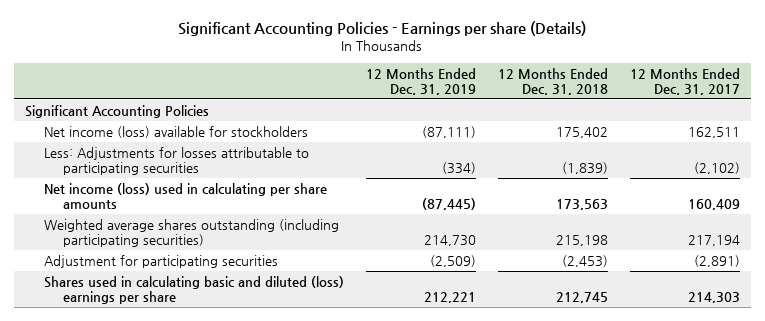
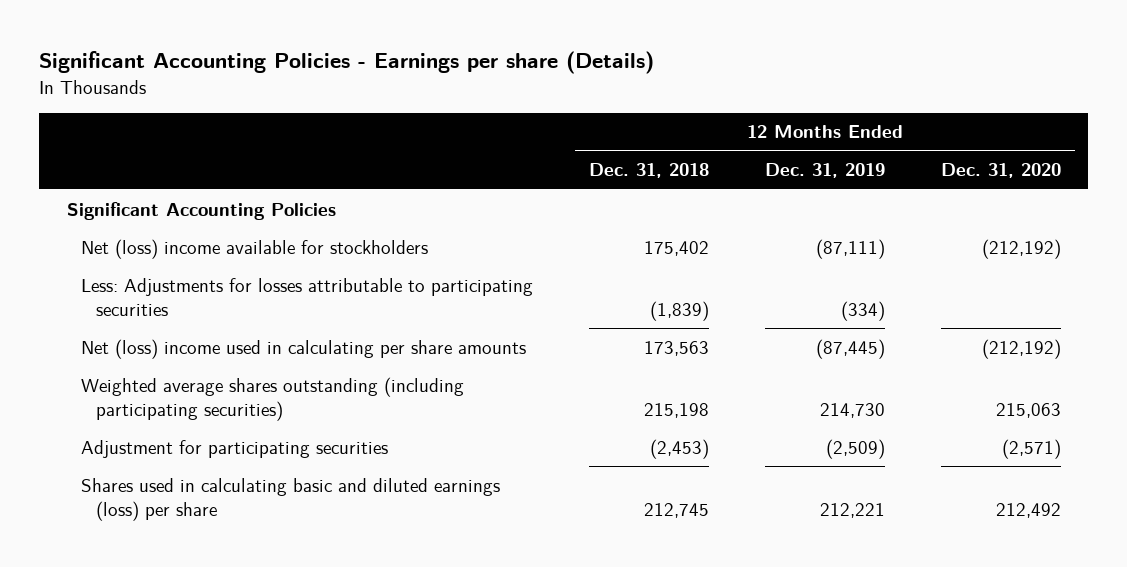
[630,67,741,95] 12 Months Ended Dec. 31, 2017 -> none
none -> [940,163,1061,179] Dec. 31, 2020
[43,125,308,138] Net income (loss) available for stockholders -> [81,238,429,259] Net (loss) income available for stockholders
[43,182,327,210] Net income (loss) used in calculating per share amounts -> [81,338,527,359] Net (loss) income used in calculating per share amounts
[43,275,344,305] Shares used in calculating basic and diluted (loss) earnings per share -> [81,477,501,522] Shares used in calculating basic and diluted earnings (loss) per share

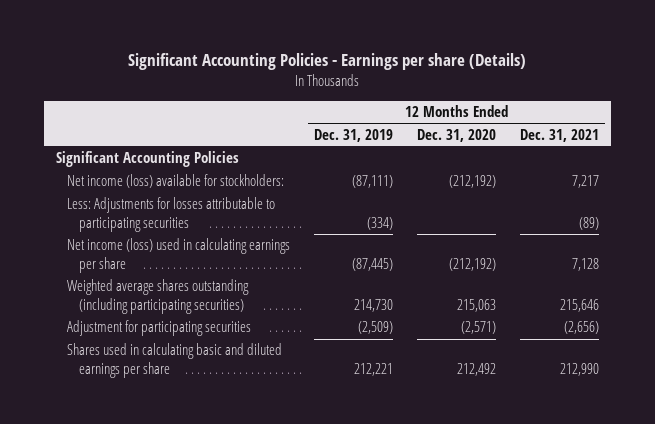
[589,163,710,179] Dec. 31, 2018 -> none
none -> [520,128,600,142] Dec. 31, 2021
[81,238,429,259] Net (loss) income available for stockholders -> [67,174,285,189] Net income (loss) available for stockholders:
[81,338,527,359] Net (loss) income used in calculating per share amounts -> [67,238,291,273] Net income (loss) used in calculating earnings per share
[81,477,501,522] Shares used in calculating basic and diluted earnings (loss) per share -> [67,343,283,378] Shares used in calculating basic and diluted earnings per share

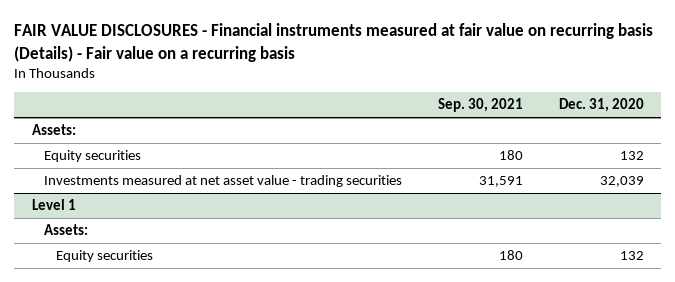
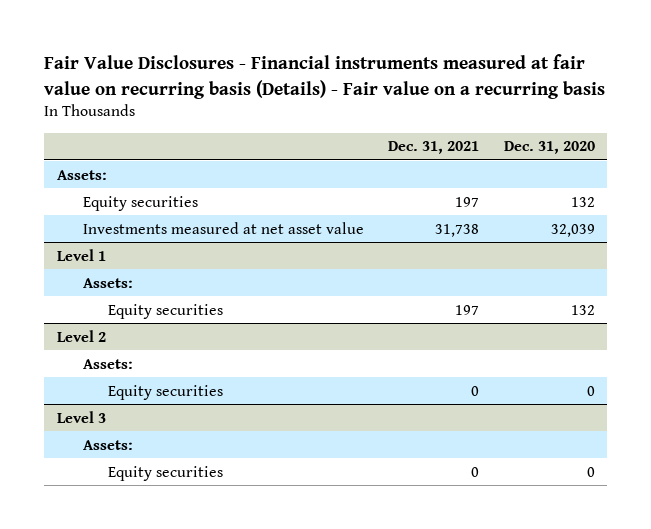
[14,23,654,62] FAIR VALUE DISCLOSURES - Financial instruments measured at fair value on recurring basis (Details) - Fair value on a recurring basis -> [44,54,606,99] Fair Value Disclosures - Financial instruments measured at fair value on recurring basis (Details) - Fair value on a recurring basis
[437,98,523,113] Sep. 30, 2021 -> none
none -> [388,141,480,155] Dec. 31, 2021
[43,175,402,188] Investments measured at net asset value - trading securities -> [82,221,364,234] Investments measured at net asset value
none -> [56,329,106,342] Level 2
none -> [82,358,133,369] Assets:
none -> [108,384,224,400] Equity securities
none -> [56,410,106,423] Level 3
none -> [82,439,133,450] Assets:
none -> [108,465,224,481] Equity securities

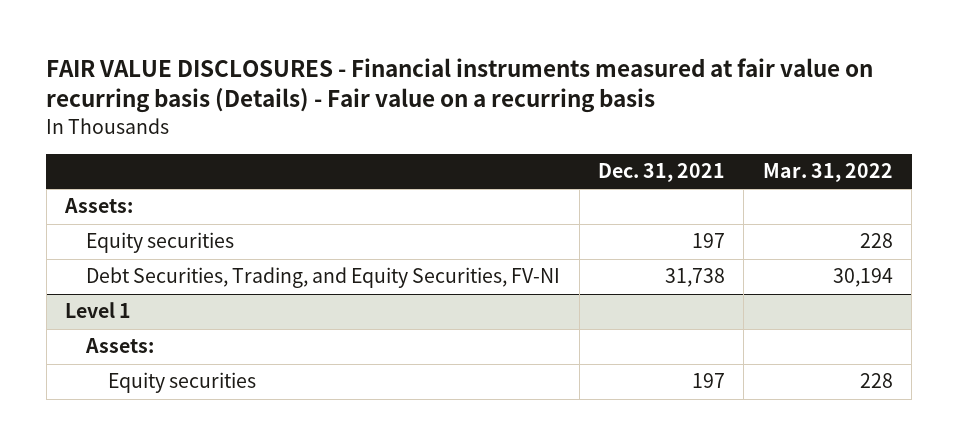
[44,54,606,99] Fair Value Disclosures - Financial instruments measured at fair value on recurring basis (Details) - Fair value on a recurring basis -> [46,57,874,114] FAIR VALUE DISCLOSURES - Financial instruments measured at fair value on recurring basis (Details) - Fair value on a recurring basis
[503,141,595,155] Dec. 31, 2020 -> none
none -> [762,163,893,183] Mar. 31, 2022
[82,221,364,234] Investments measured at net asset value -> [86,267,561,289] Debt Securities, Trading, and Equity Securities, FV-NI
[56,329,106,342] Level 2 -> none
[82,358,133,369] Assets: -> none
[108,384,224,400] Equity securities -> none
[56,410,106,423] Level 3 -> none
[82,439,133,450] Assets: -> none
[108,465,224,481] Equity securities -> none

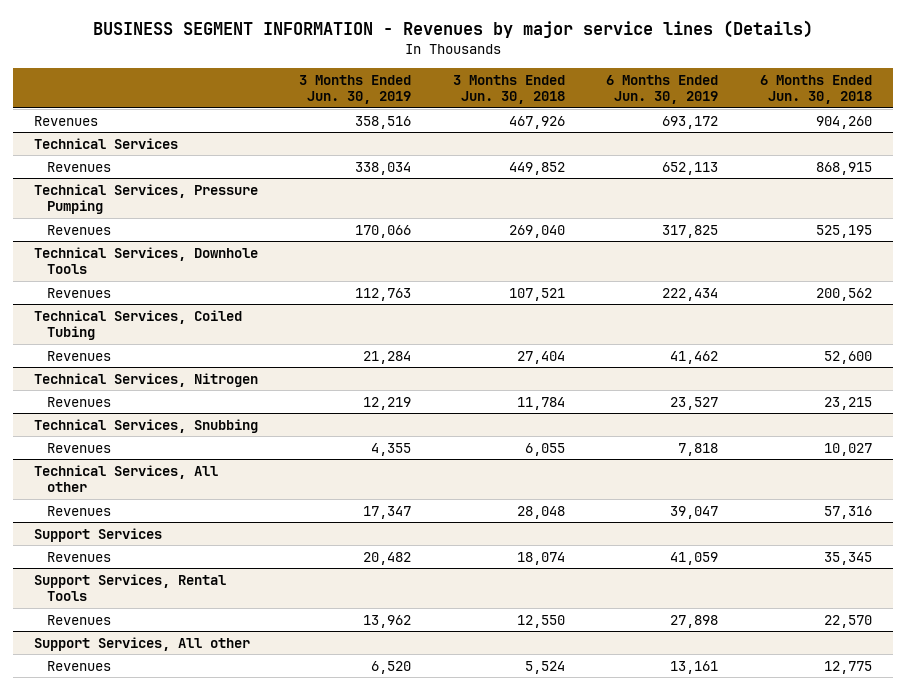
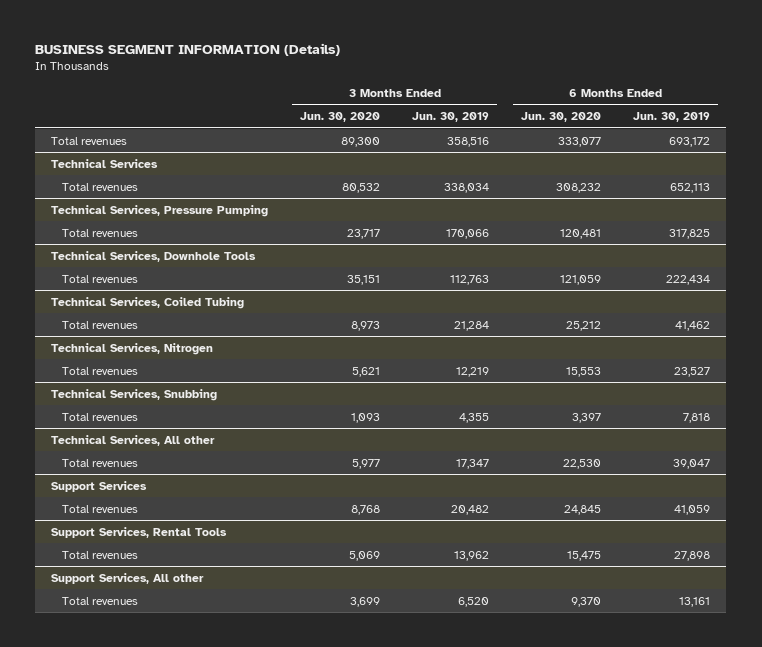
[92,19,813,38] BUSINESS SEGMENT INFORMATION - Revenues by major service lines (Details) -> [35,42,341,56] BUSINESS SEGMENT INFORMATION (Details)
[452,74,565,105] 3 Months Ended Jun. 30, 2018 -> none
[760,74,873,105] 6 Months Ended Jun. 30, 2018 -> none
none -> [300,112,381,123] Jun. 30, 2020
none -> [521,112,602,123] Jun. 30, 2020
[33,115,98,126] Revenues -> [51,136,128,145] Total revenues
[47,161,112,172] Revenues -> [62,182,139,191] Total revenues
[47,224,112,235] Revenues -> [62,228,139,237] Total revenues
[47,287,112,298] Revenues -> [62,274,139,283] Total revenues
[47,350,112,361] Revenues -> [62,320,139,329] Total revenues
[47,396,112,407] Revenues -> [62,366,139,375] Total revenues
[47,442,112,453] Revenues -> [62,412,139,421] Total revenues
[47,505,112,516] Revenues -> [62,458,139,467] Total revenues
[47,551,112,562] Revenues -> [62,504,139,513] Total revenues
[47,614,112,625] Revenues -> [62,550,139,559] Total revenues
[47,660,112,671] Revenues -> [62,596,139,605] Total revenues

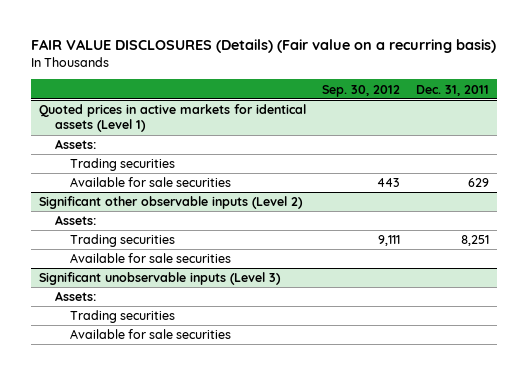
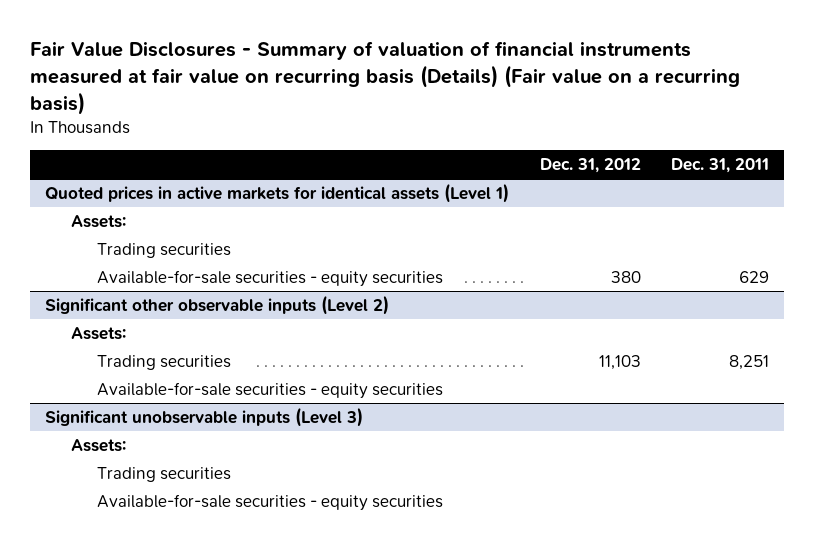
[30,39,496,54] FAIR VALUE DISCLOSURES (Details) (Fair value on a recurring basis) -> [29,41,740,115] Fair Value Disclosures - Summary of valuation of financial instruments measured at fair value on recurring basis (Details) (Fair value on a recurring basis)
[321,84,400,97] Sep. 30, 2012 -> none
none -> [539,157,641,173] Dec. 31, 2012
[70,177,232,188] Available for sale securities -> [96,269,443,287] Available-for-sale securities - equity securities
[70,253,232,264] Available for sale securities -> [96,381,443,399] Available-for-sale securities - equity securities
[70,329,232,340] Available for sale securities -> [96,493,443,511] Available-for-sale securities - equity securities

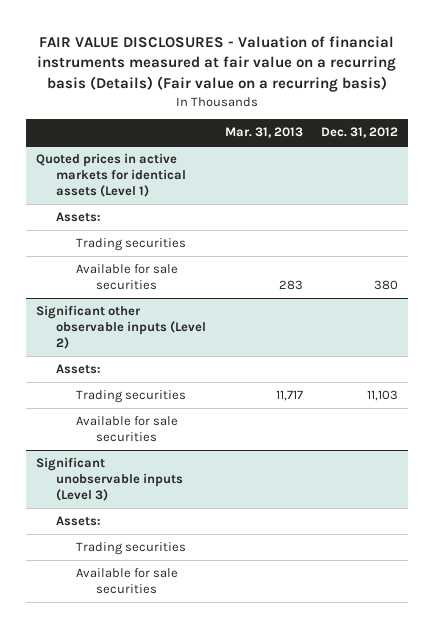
[29,41,740,115] Fair Value Disclosures - Summary of valuation of financial instruments measured at fair value on recurring basis (Details) (Fair value on a recurring basis) -> [37,35,397,92] FAIR VALUE DISCLOSURES - Valuation of financial instruments measured at fair value on a recurring basis (Details) (Fair value on a recurring basis)
[671,157,770,173] Dec. 31, 2011 -> none
none -> [224,127,303,139] Mar. 31, 2013
[96,269,443,287] Available-for-sale securities - equity securities -> [76,264,179,291] Available for sale securities
[96,381,443,399] Available-for-sale securities - equity securities -> [76,416,179,443] Available for sale securities
[96,493,443,511] Available-for-sale securities - equity securities -> [76,568,179,595] Available for sale securities

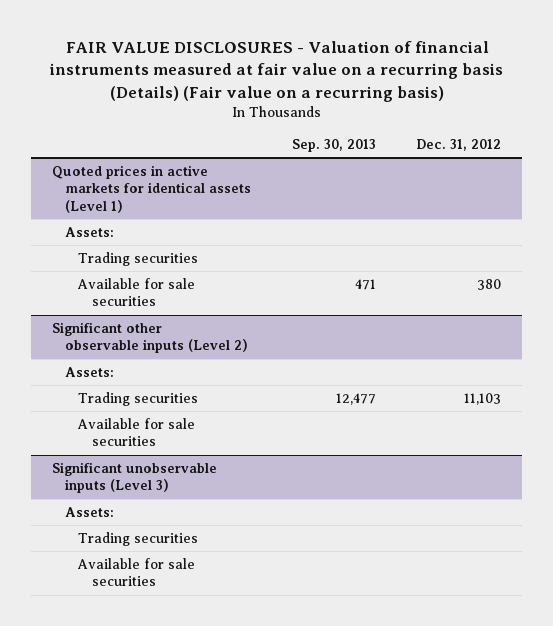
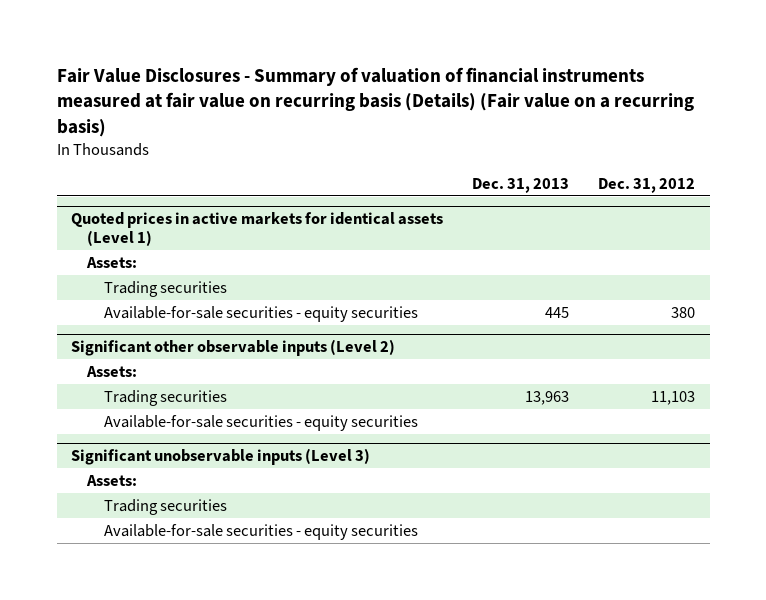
[48,41,503,102] FAIR VALUE DISCLOSURES - Valuation of financial instruments measured at fair value on a recurring basis (Details) (Fair value on a recurring basis) -> [56,66,694,137] Fair Value Disclosures - Summary of valuation of financial instruments measured at fair value on recurring basis (Details) (Fair value on a recurring basis)
[291,139,376,153] Sep. 30, 2013 -> none
none -> [472,177,570,193] Dec. 31, 2013
[77,278,196,307] Available for sale securities -> [103,305,418,322] Available-for-sale securities - equity securities
[77,418,196,447] Available for sale securities -> [103,414,418,431] Available-for-sale securities - equity securities
[77,558,196,587] Available for sale securities -> [103,523,418,540] Available-for-sale securities - equity securities

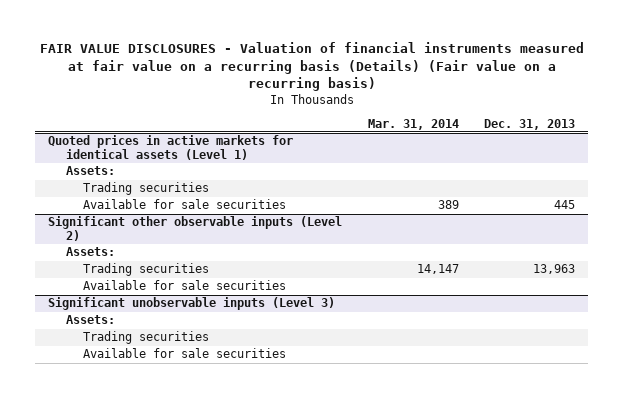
[56,66,694,137] Fair Value Disclosures - Summary of valuation of financial instruments measured at fair value on recurring basis (Details) (Fair value on a recurring basis) -> [39,42,584,92] FAIR VALUE DISCLOSURES - Valuation of financial instruments measured at fair value on a recurring basis (Details) (Fair value on a recurring basis)
[598,177,696,193] Dec. 31, 2012 -> none
none -> [367,118,459,130] Mar. 31, 2014
[103,305,418,322] Available-for-sale securities - equity securities -> [83,199,287,210] Available for sale securities
[103,414,418,431] Available-for-sale securities - equity securities -> [83,280,287,291] Available for sale securities
[103,523,418,540] Available-for-sale securities - equity securities -> [83,348,287,359] Available for sale securities

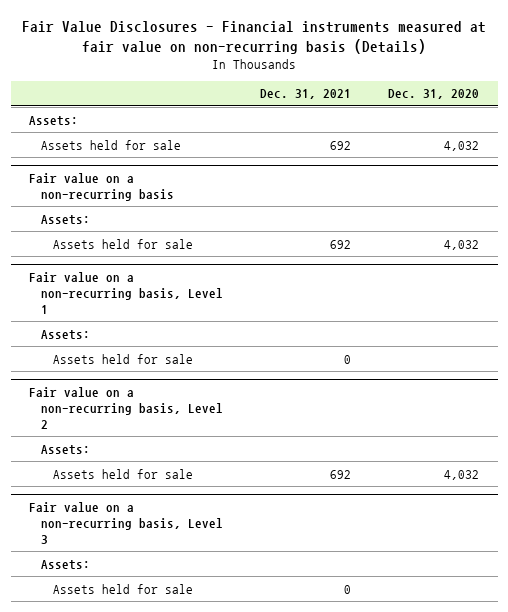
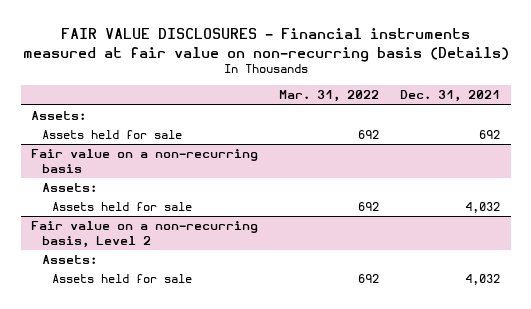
[22,20,487,54] Fair Value Disclosures - Financial instruments measured at fair value on non-recurring basis (Details) -> [22,28,509,62] FAIR VALUE DISCLOSURES - Financial instruments measured at fair value on non-recurring basis (Details)
[388,89,480,100] Dec. 31, 2020 -> none
none -> [279,90,380,103] Mar. 31, 2022
[29,271,224,315] Fair value on a non-recurring basis, Level 1 -> none
[41,329,91,340] Assets: -> none
[53,353,194,364] Assets held for sale -> none
[330,239,352,249] 692 -> [465,202,501,214] 4,032
[29,501,224,545] Fair value on a non-recurring basis, Level 3 -> none
[41,559,91,570] Assets: -> none
[53,583,194,594] Assets held for sale -> none
[330,469,352,479] 692 -> [465,274,501,286] 4,032

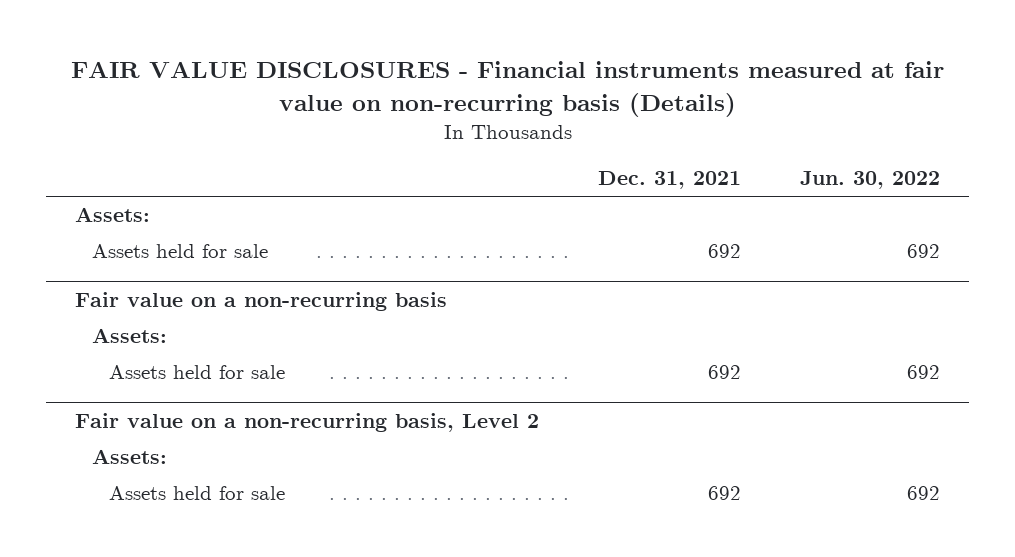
[279,90,380,103] Mar. 31, 2022 -> none
none -> [800,171,941,190] Jun. 30, 2022
[465,202,501,214] 4,032 -> [708,365,742,380] 692
[465,274,501,286] 4,032 -> [708,486,742,501] 692

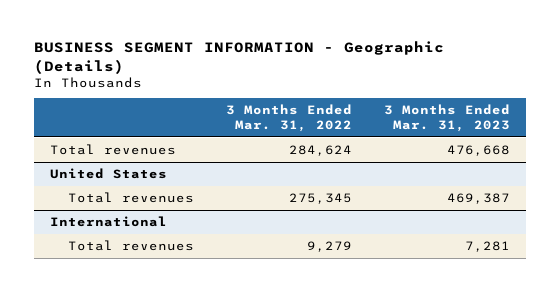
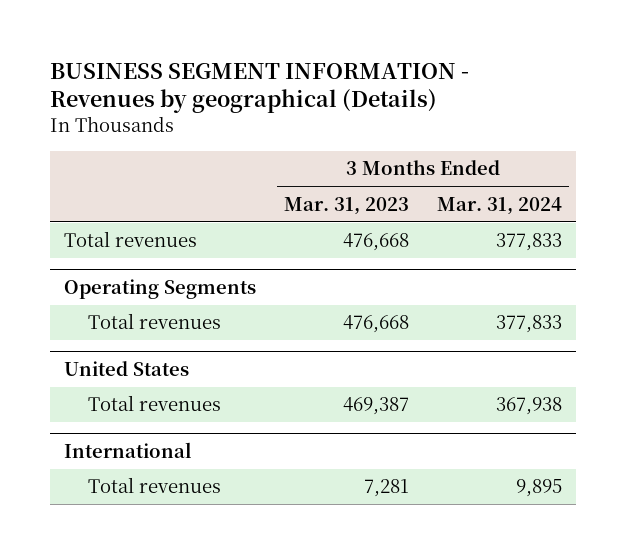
[33,41,444,74] BUSINESS SEGMENT INFORMATION - Geographic (Details) -> [49,62,469,114] BUSINESS SEGMENT INFORMATION - Revenues by geographical (Details)
[225,104,352,133] 3 Months Ended Mar. 31, 2022 -> none
none -> [436,196,562,215] Mar. 31, 2024
none -> [63,279,256,300] Operating Segments
none -> [88,313,222,330] Total revenues

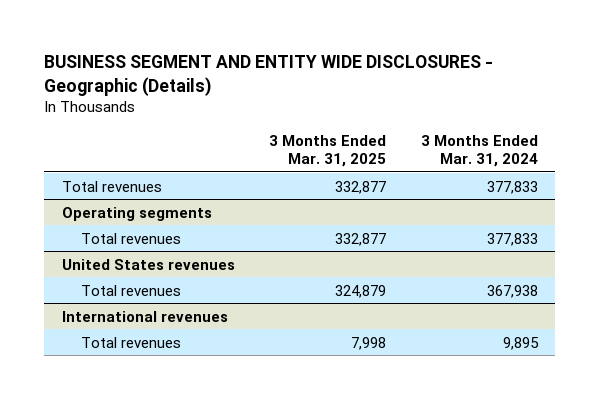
[49,62,469,114] BUSINESS SEGMENT INFORMATION - Revenues by geographical (Details) -> [44,55,494,96] BUSINESS SEGMENT AND ENTITY WIDE DISCLOSURES - Geographic (Details)
[283,196,409,215] Mar. 31, 2023 -> none
none -> [269,134,387,168] 3 Months Ended Mar. 31, 2025
[63,279,256,300] Operating Segments -> [61,206,212,221] Operating segments
[63,361,189,377] United States -> [61,258,235,270] United States revenues
[63,442,192,459] International -> [61,310,228,322] International revenues

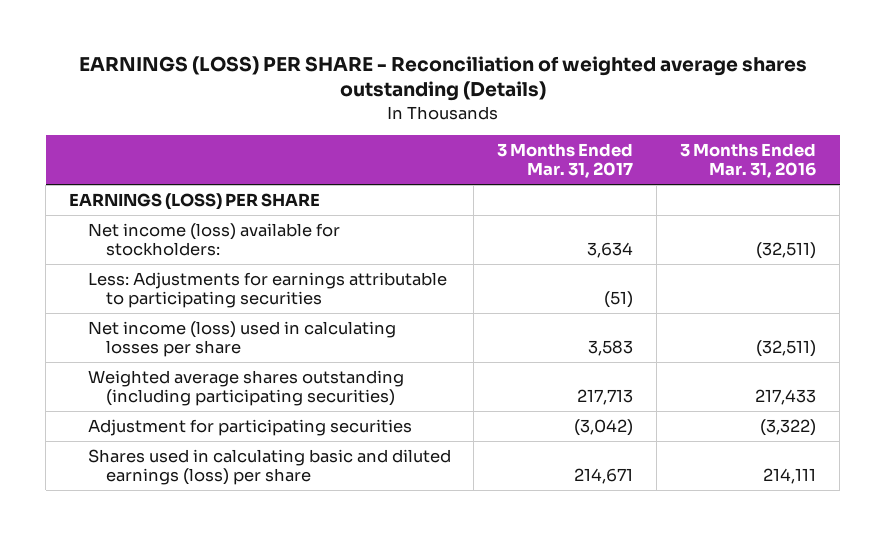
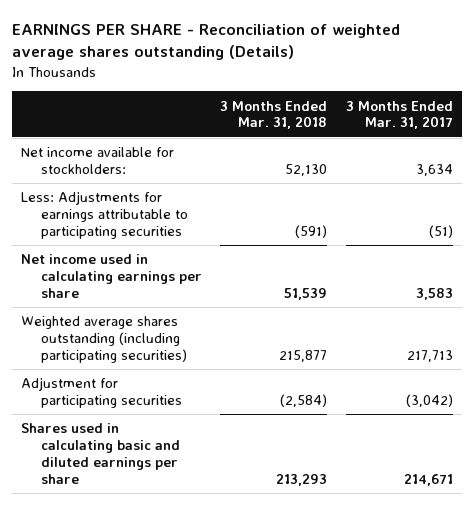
[78,56,807,102] EARNINGS (LOSS) PER SHARE - Reconciliation of weighted average shares outstanding (Details) -> [11,23,400,61] EARNINGS PER SHARE - Reconciliation of weighted average shares outstanding (Details)
[680,142,817,179] 3 Months Ended Mar. 31, 2016 -> none
none -> [220,100,328,130] 3 Months Ended Mar. 31, 2018
[69,192,321,210] EARNINGS (LOSS) PER SHARE -> none
[87,222,340,257] Net income (loss) available for stockholders: -> [21,147,175,175] Net income available for stockholders:
[87,320,396,358] Net income (loss) used in calculating losses per share -> [21,254,203,298] Net income used in calculating earnings per share
[87,448,451,486] Shares used in calculating basic and diluted earnings (loss) per share -> [21,423,181,484] Shares used in calculating basic and diluted earnings per share

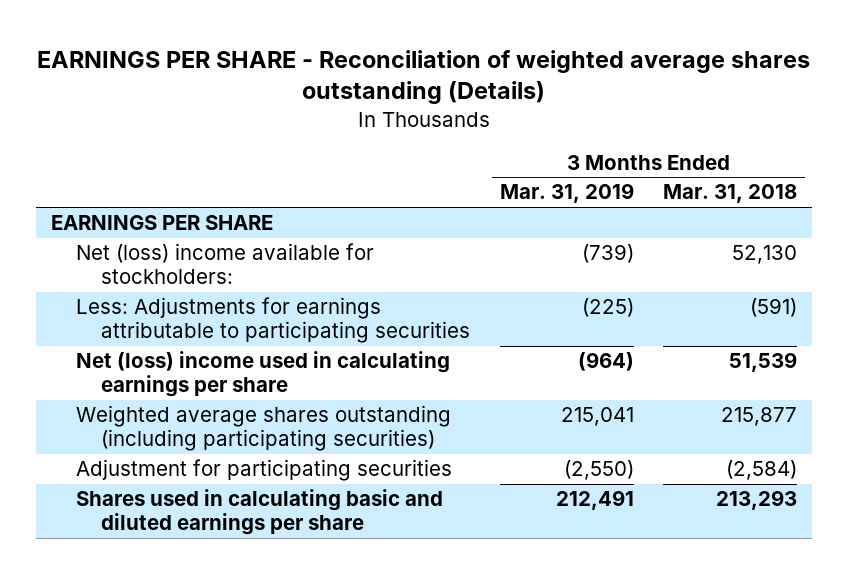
[345,100,453,130] 3 Months Ended Mar. 31, 2017 -> none
none -> [499,183,634,204] Mar. 31, 2019
none -> [51,215,274,231] EARNINGS PER SHARE
[21,147,175,175] Net income available for stockholders: -> [76,243,375,285] Net (loss) income available for stockholders:
[21,254,203,298] Net income used in calculating earnings per share -> [76,351,451,398] Net (loss) income used in calculating earnings per share

